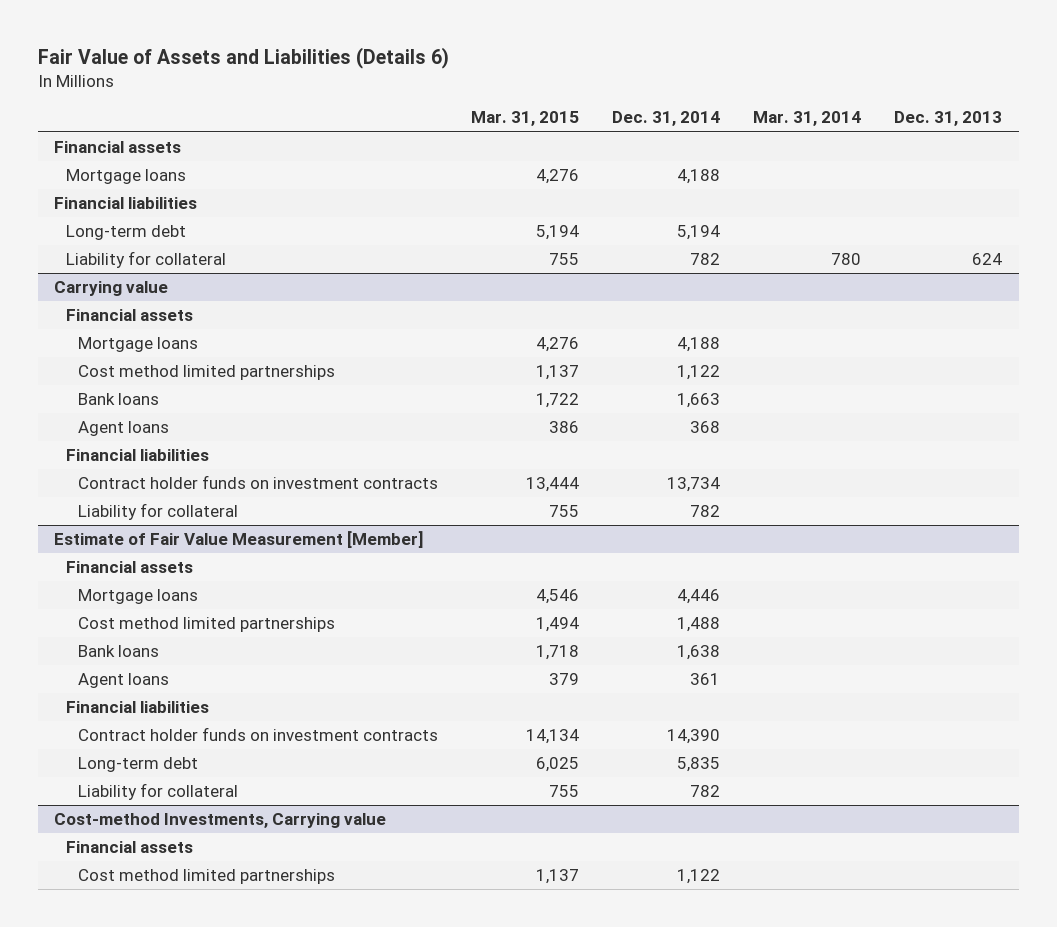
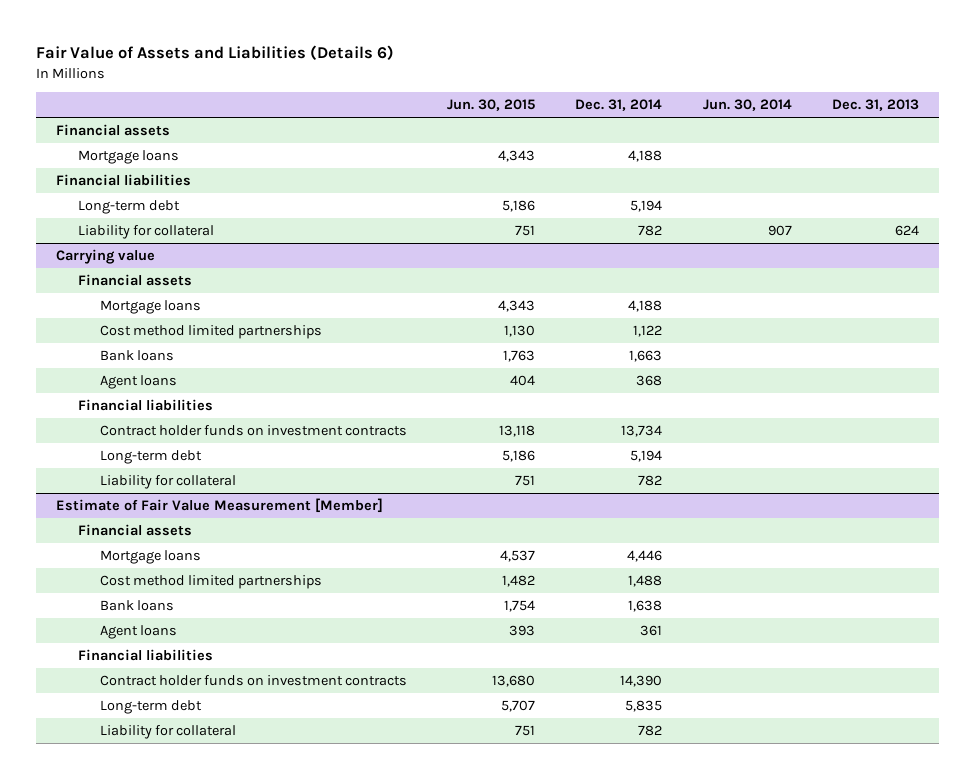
[471,111,580,127] Mar. 31, 2015 -> none
[753,111,862,127] Mar. 31, 2014 -> none
none -> [447,99,536,112] Jun. 30, 2015
none -> [702,99,792,112] Jun. 30, 2014
none -> [100,450,203,465] Long-term debt
[54,813,387,829] Cost-method Investments, Carrying value -> none
[66,841,194,854] Financial assets -> none
[78,869,336,885] Cost method limited partnerships -> none

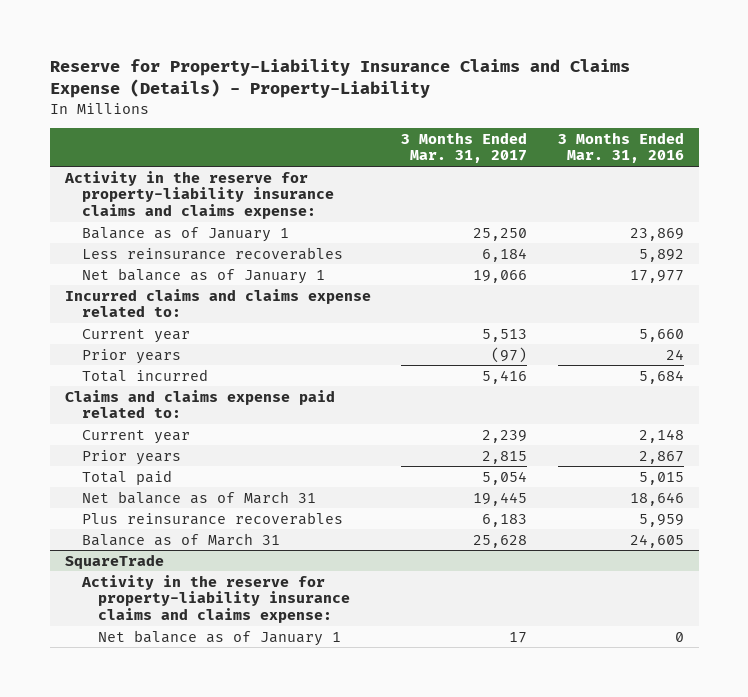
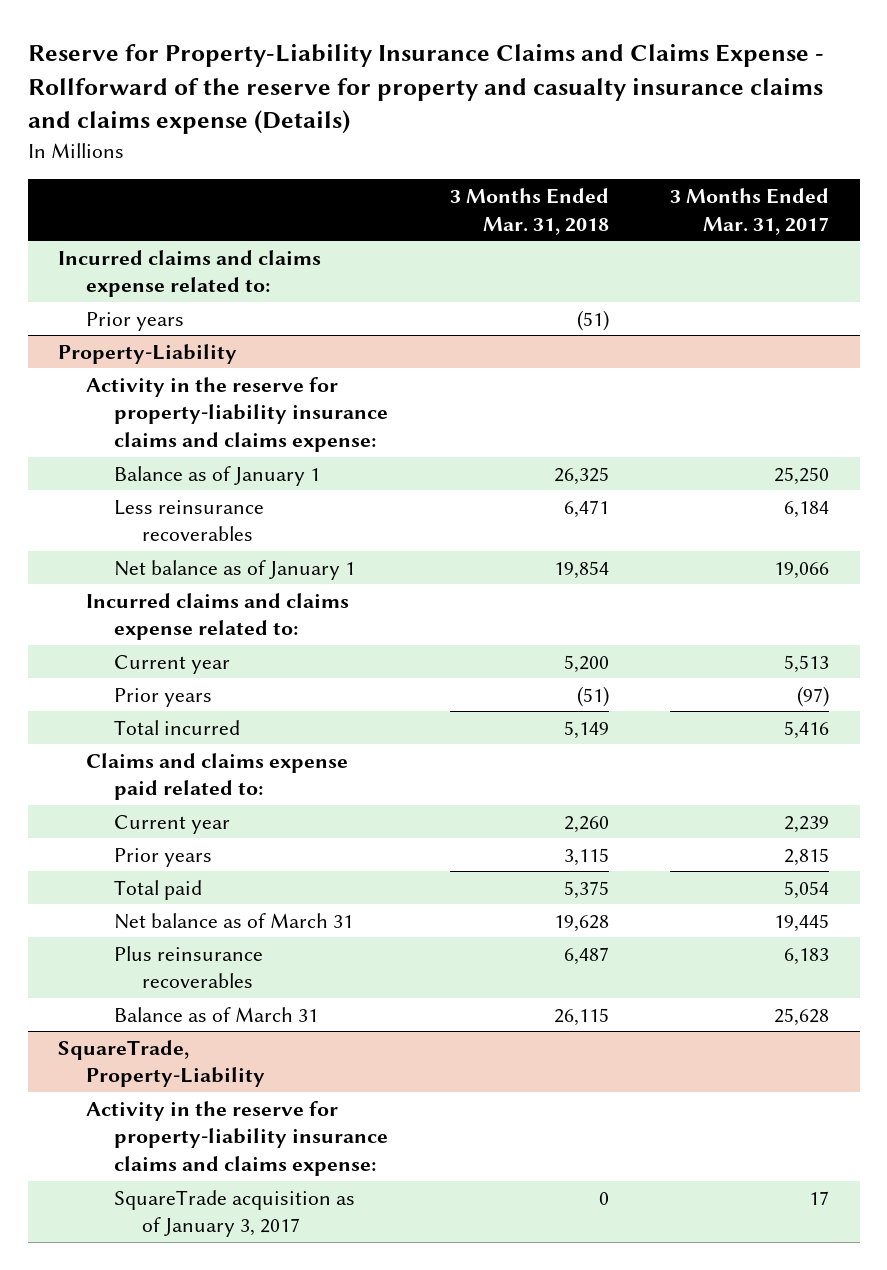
[49,59,630,99] Reserve for Property-Liability Insurance Claims and Claims Expense (Details) - Property-Liability -> [27,44,824,135] Reserve for Property-Liability Insurance Claims and Claims Expense - Rollforward of the reserve for property and casualty insurance claims and claims expense (Details)
[557,131,684,164] 3 Months Ended Mar. 31, 2016 -> none
none -> [449,187,609,235] 3 Months Ended Mar. 31, 2018
none -> [58,249,322,298] Incurred claims and claims expense related to:
none -> [86,311,185,331] Prior years
none -> [58,343,238,364] Property-Liability
[64,553,164,569] SquareTrade -> none
none -> [58,1039,266,1088] SquareTrade, Property-Liability
[98,629,342,646] Net balance as of January 1 -> none
none -> [114,1189,356,1238] SquareTrade acquisition as of January 3, 2017

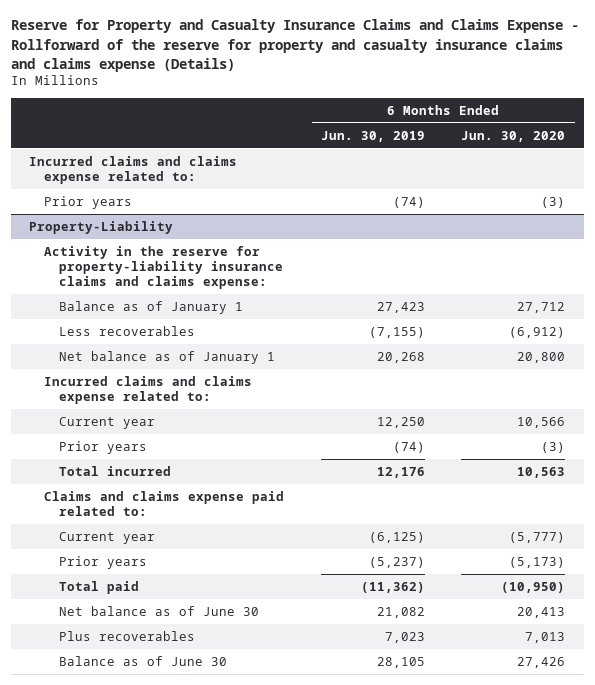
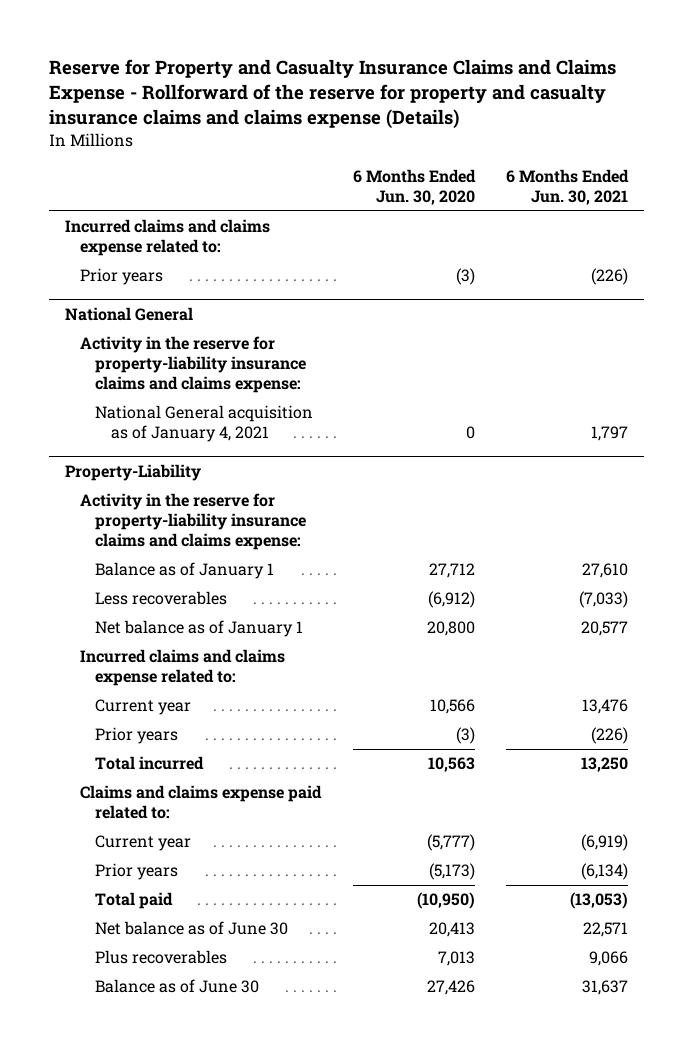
[320,130,425,142] Jun. 30, 2019 -> none
none -> [506,169,630,205] 6 Months Ended Jun. 30, 2021
none -> [65,307,194,322] National General
none -> [80,336,307,393] Activity in the reserve for property-liability insurance claims and claims expense:
none -> [95,405,314,443] National General acquisition as of January 4, 2021

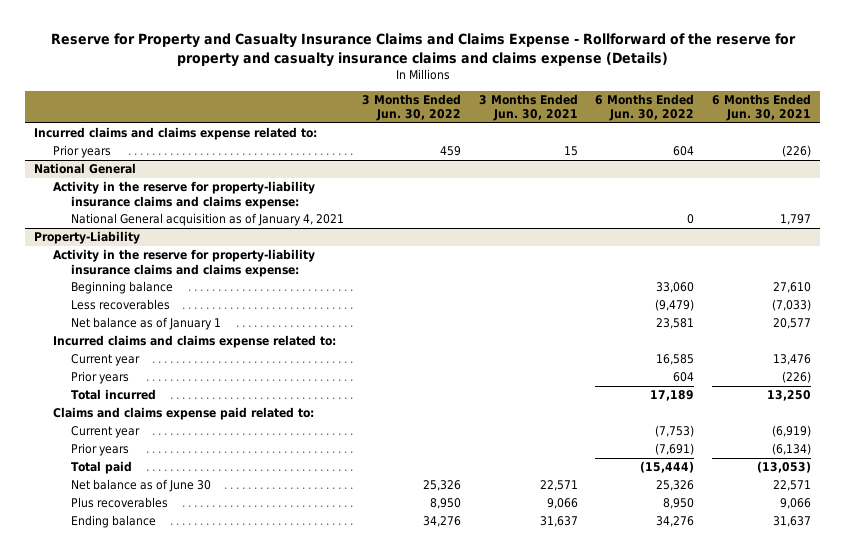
[352,169,476,205] 6 Months Ended Jun. 30, 2020 -> none
none -> [361,94,461,122] 3 Months Ended Jun. 30, 2022
none -> [478,94,578,122] 3 Months Ended Jun. 30, 2021
none -> [595,94,695,122] 6 Months Ended Jun. 30, 2022
[95,562,275,580] Balance as of January 1 -> [71,281,174,295] Beginning balance
[95,979,260,994] Balance as of June 30 -> [71,515,157,529] Ending balance

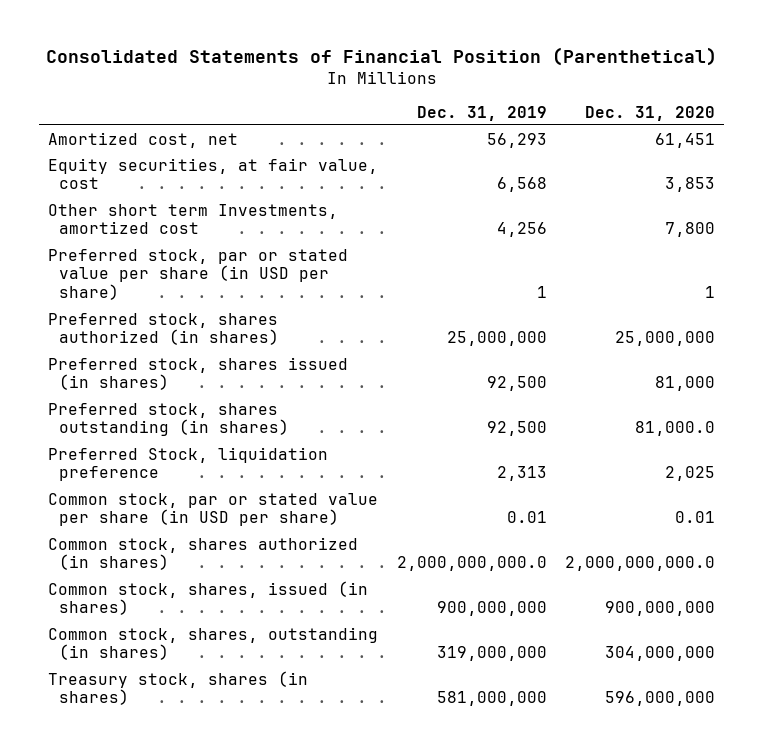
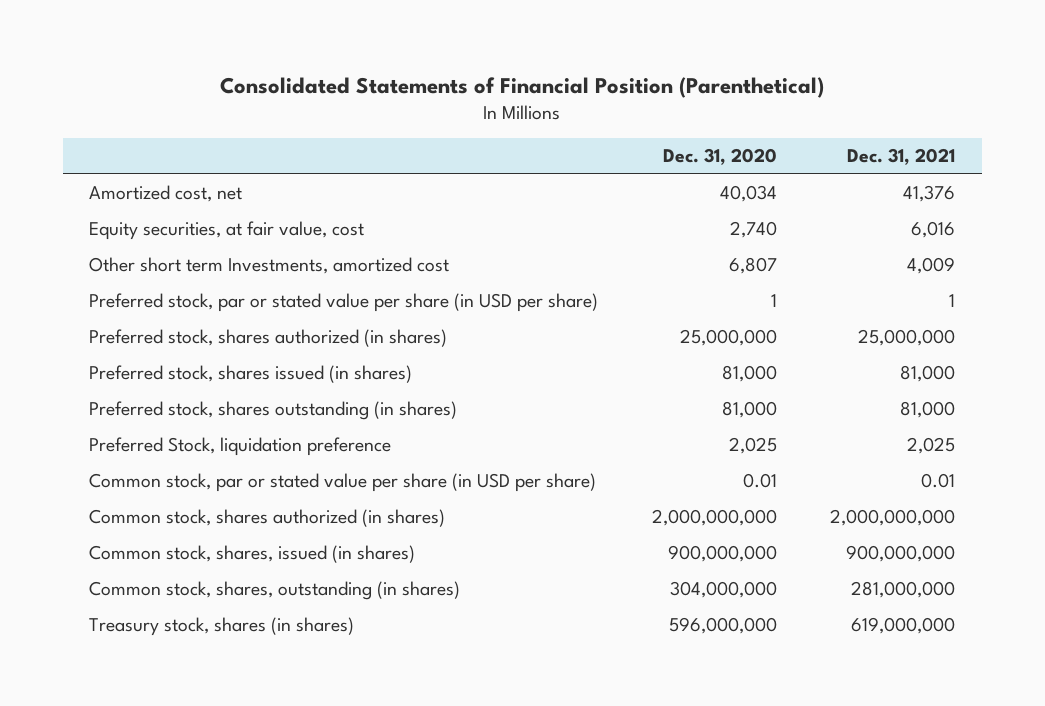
[416,105,547,121] Dec. 31, 2019 -> none
none -> [847,148,956,166] Dec. 31, 2021
[655,132,716,148] 61,451 -> [719,185,777,203] 40,034
[665,177,716,193] 3,853 -> [729,221,777,239] 2,740
[665,222,716,238] 7,800 -> [728,257,777,275] 6,807
[635,421,716,437] 81,000.0 -> [721,401,777,419] 81,000
[565,556,716,572] 2,000,000,000.0 -> [651,509,777,527] 2,000,000,000

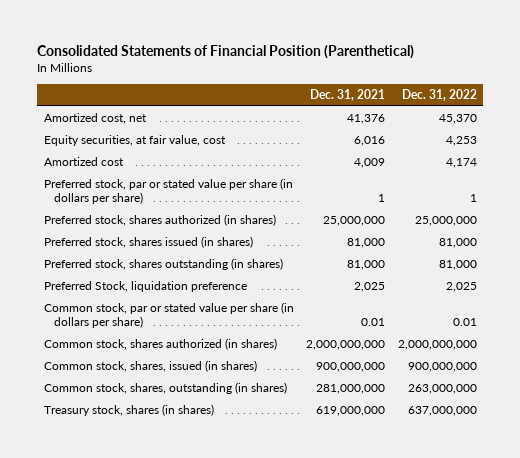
[662,148,777,166] Dec. 31, 2020 -> none
none -> [401,88,477,101] Dec. 31, 2022
[89,257,450,275] Other short term Investments, amortized cost -> [43,157,124,167] Amortized cost
[89,293,599,313] Preferred stock, par or stated value per share (in USD per share) -> [43,178,293,205] Preferred stock, par or stated value per share (in dollars per share)
[89,473,597,493] Common stock, par or stated value per share (in USD per share) -> [43,302,294,329] Common stock, par or stated value per share (in dollars per share)

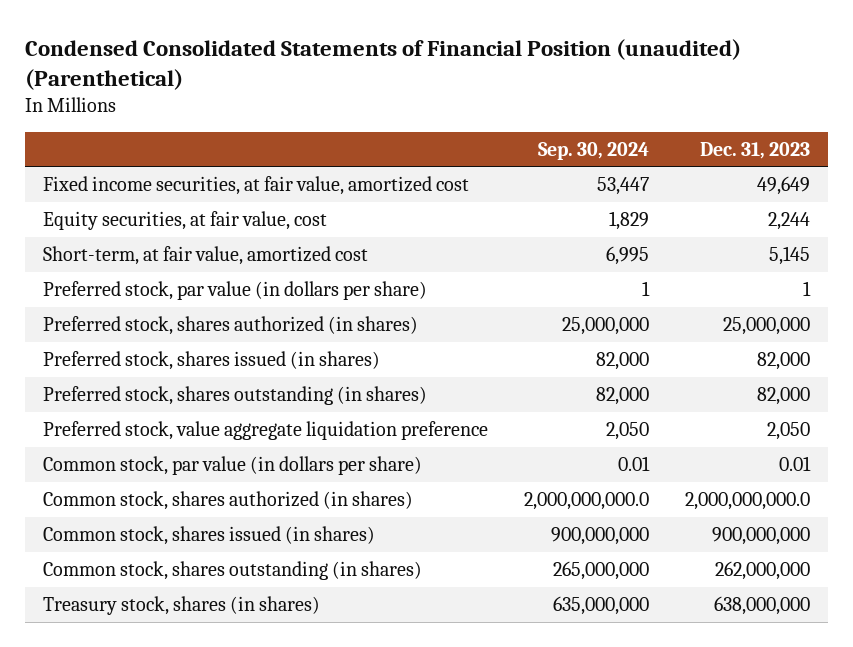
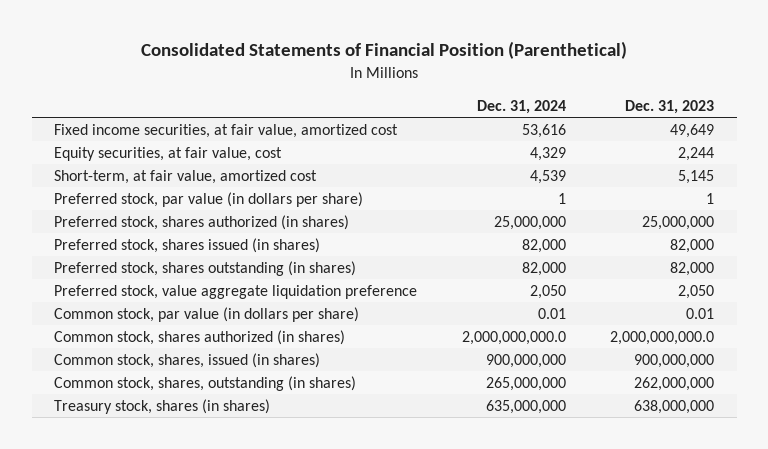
[25,38,742,90] Condensed Consolidated Statements of Financial Position (unaudited) (Parenthetical) -> [141,41,628,60] Consolidated Statements of Financial Position (Parenthetical)
[538,141,650,160] Sep. 30, 2024 -> none
none -> [476,99,566,114] Dec. 31, 2024
[43,525,376,545] Common stock, shares issued (in shares) -> [53,352,320,368] Common stock, shares, issued (in shares)
[43,560,423,580] Common stock, shares outstanding (in shares) -> [53,375,356,391] Common stock, shares, outstanding (in shares)

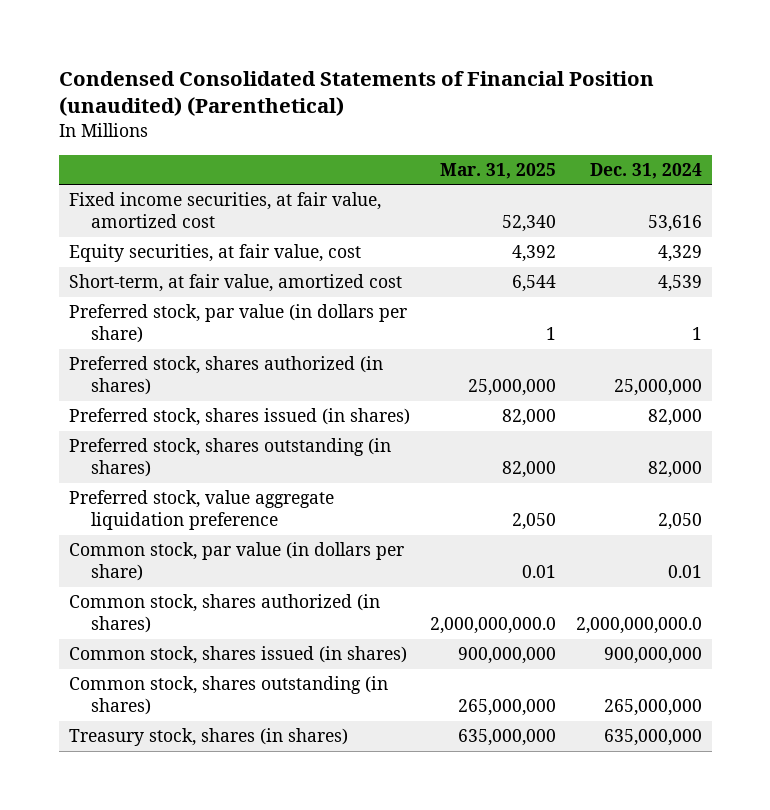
[141,41,628,60] Consolidated Statements of Financial Position (Parenthetical) -> [58,70,654,117] Condensed Consolidated Statements of Financial Position (unaudited) (Parenthetical)
[625,99,715,114] Dec. 31, 2023 -> none
none -> [439,162,556,179] Mar. 31, 2025
[53,352,320,368] Common stock, shares, issued (in shares) -> [68,646,407,665] Common stock, shares issued (in shares)
[53,375,356,391] Common stock, shares, outstanding (in shares) -> [68,676,388,716] Common stock, shares outstanding (in shares)

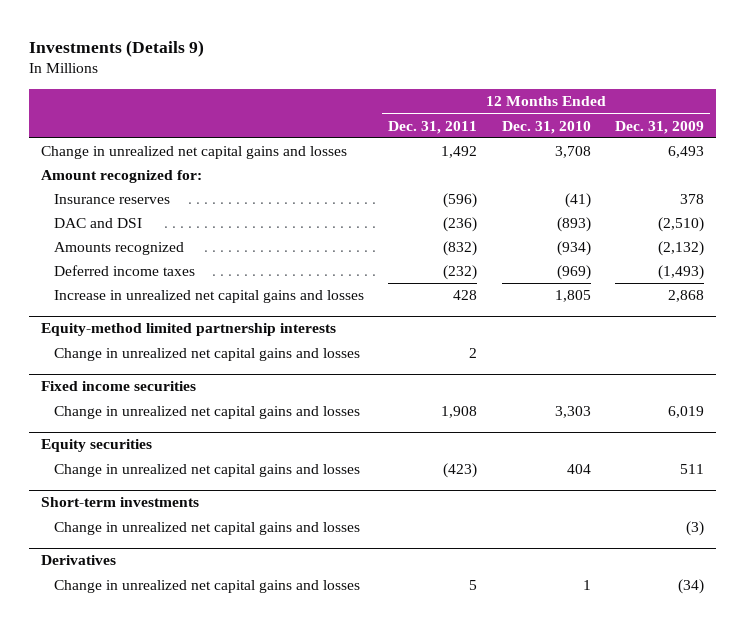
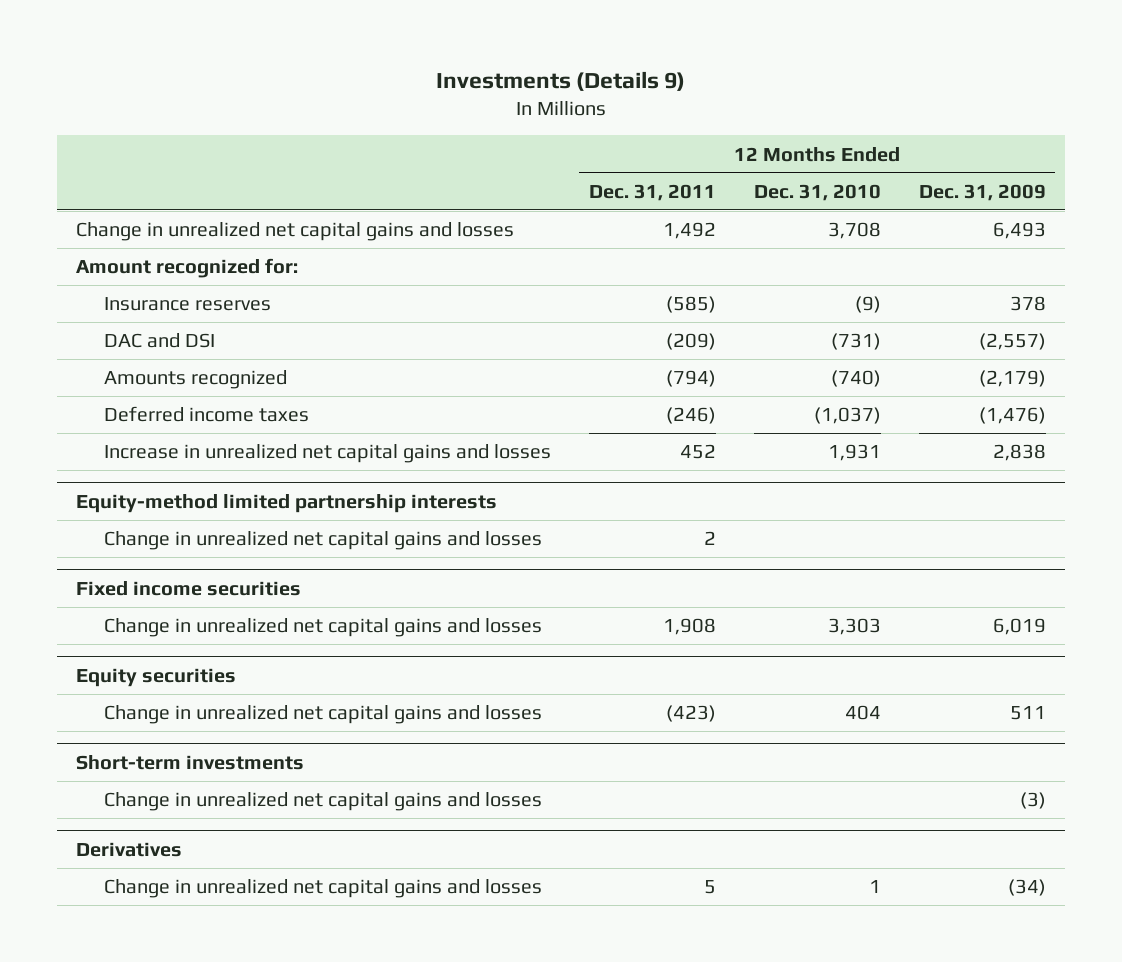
[443,193,478,209] (596) -> [665,296,716,314] (585)
[564,193,591,209] (41) -> [854,296,881,314] (9)
[443,217,478,233] (236) -> [665,333,716,351] (209)
[556,217,591,233] (893) -> [830,333,881,351] (731)
[657,217,704,233] (2,510) -> [978,333,1046,351] (2,557)
[443,241,478,257] (832) -> [665,370,716,388] (794)
[556,241,591,257] (934) -> [830,370,881,388] (740)
[657,241,704,257] (2,132) -> [978,370,1046,388] (2,179)
[443,265,478,281] (232) -> [665,407,716,425] (246)
[556,265,591,281] (969) -> [813,407,881,425] (1,037)
[657,265,704,281] (1,493) -> [978,407,1046,425] (1,476)
[453,290,478,301] 428 -> [679,444,716,460] 452
[554,290,591,303] 1,805 -> [827,444,881,462] 1,931
[667,290,704,303] 2,868 -> [992,444,1046,462] 2,838

